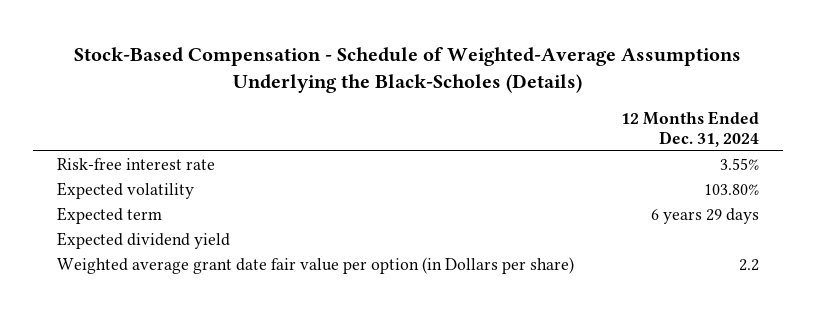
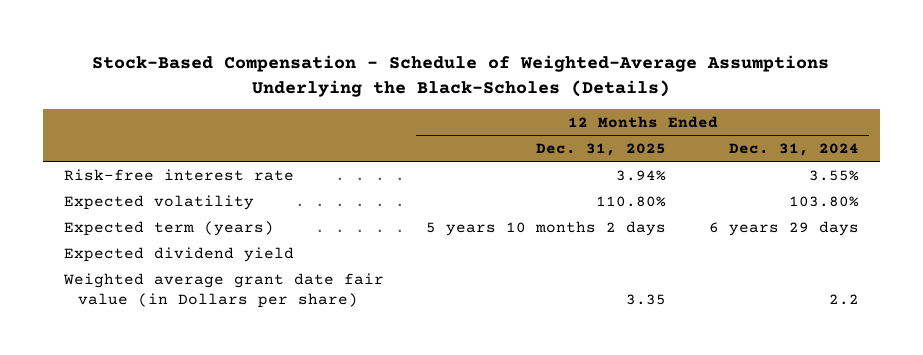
none -> [536,143,667,157] Dec. 31, 2025
[56,207,162,225] Expected term -> [64,220,275,236] Expected term (years)
[56,257,574,275] Weighted average grant date fair value per option (in Dollars per share) -> [63,272,385,309] Weighted average grant date fair value (in Dollars per share)

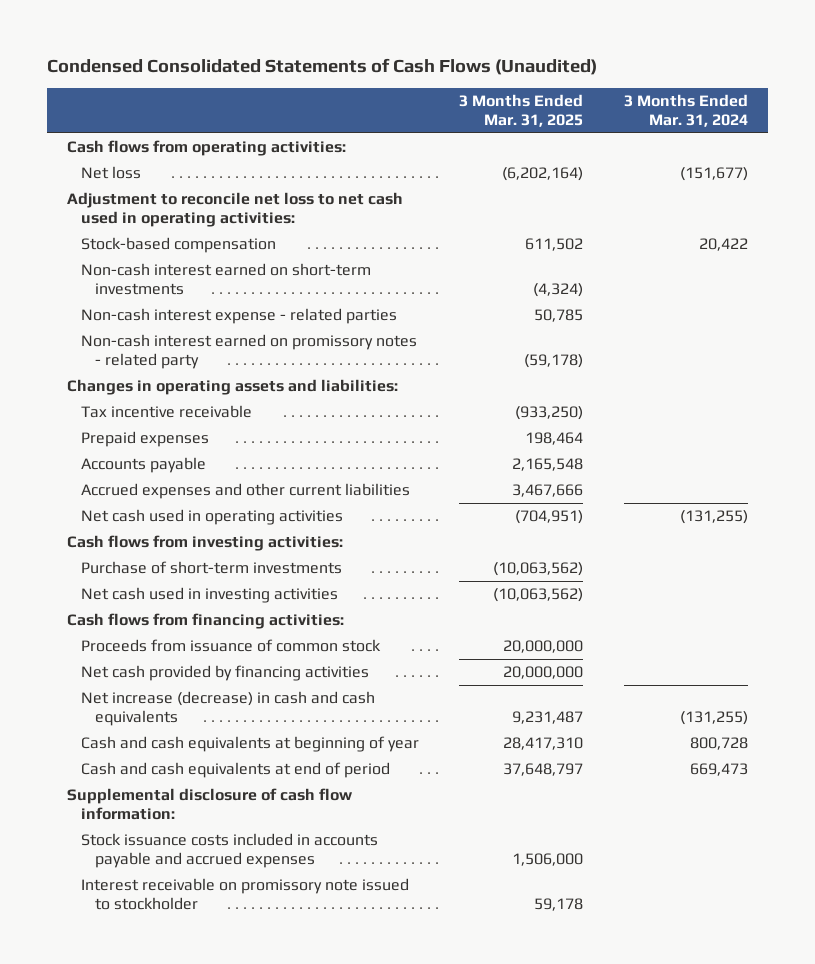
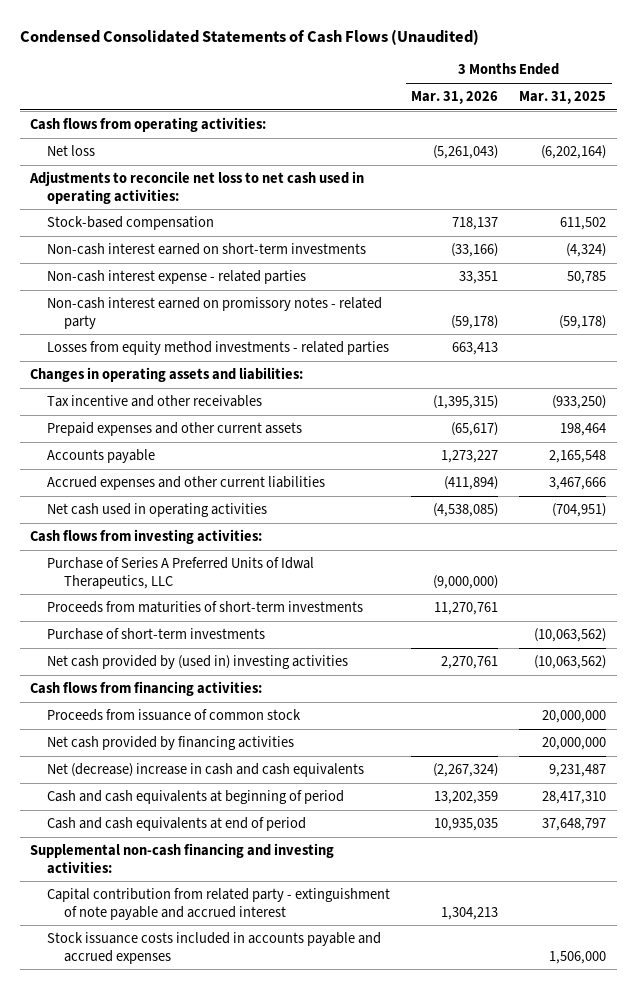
[623,94,748,128] 3 Months Ended Mar. 31, 2024 -> none
none -> [411,91,499,105] Mar. 31, 2026
[67,192,404,228] Adjustment to reconcile net loss to net cash used in operating activities: -> [29,171,365,204] Adjustments to reconcile net loss to net cash used in operating activities:
none -> [47,341,390,356] Losses from equity method investments - related parties
[81,405,253,419] Tax incentive receivable -> [47,395,263,408] Tax incentive and other receivables
[81,431,210,448] Prepaid expenses -> [47,422,303,437] Prepaid expenses and other current assets
none -> [47,557,315,589] Purchase of Series A Preferred Units of Idwal Therapeutics, LLC
none -> [47,601,364,614] Proceeds from maturities of short-term investments
[81,587,339,604] Net cash used in investing activities -> [47,655,349,670] Net cash provided by (used in) investing activities
[81,691,376,727] Net increase (decrease) in cash and cash equivalents -> [47,763,365,778] Net (decrease) increase in cash and cash equivalents
[81,736,420,753] Cash and cash equivalents at beginning of year -> [47,790,345,805] Cash and cash equivalents at beginning of period
[67,788,354,821] Supplemental disclosure of cash flow information: -> [30,843,335,874] Supplemental non-cash financing and investing activities:
none -> [47,888,391,920] Capital contribution from related party - extinguishment of note payable and accrued interest
[81,878,410,911] Interest receivable on promissory note issued to stockholder -> none

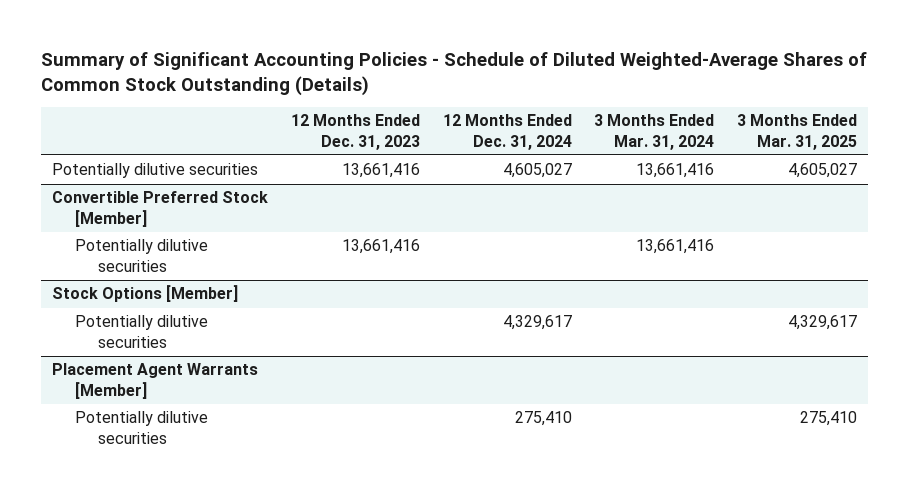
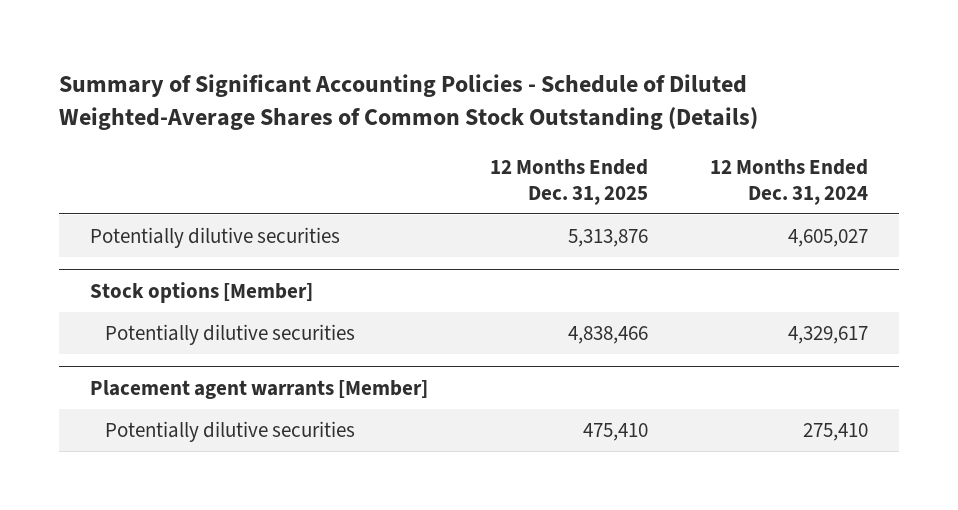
[291,114,421,150] 12 Months Ended Dec. 31, 2023 -> none
[594,114,715,150] 3 Months Ended Mar. 31, 2024 -> none
[737,114,858,150] 3 Months Ended Mar. 31, 2025 -> none
none -> [490,158,649,205] 12 Months Ended Dec. 31, 2025
[52,191,269,227] Convertible Preferred Stock [Member] -> none
[75,239,209,272] Potentially dilutive securities -> none
[52,285,239,303] Stock Options [Member] -> [90,281,314,303] Stock options [Member]
[52,363,259,399] Placement Agent Warrants [Member] -> [90,379,429,399] Placement agent warrants [Member]

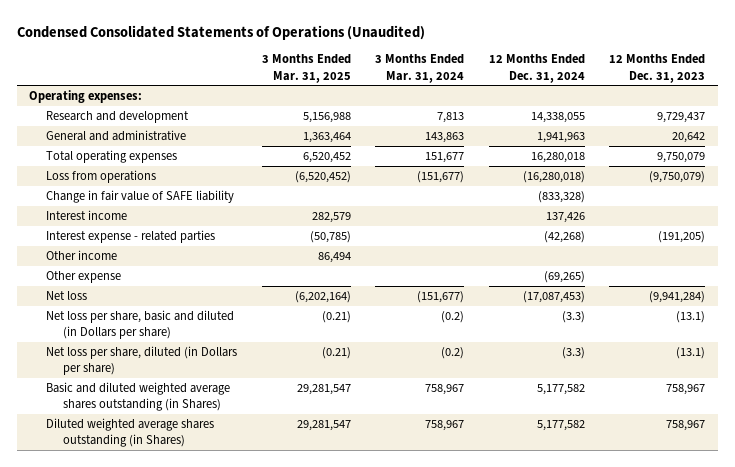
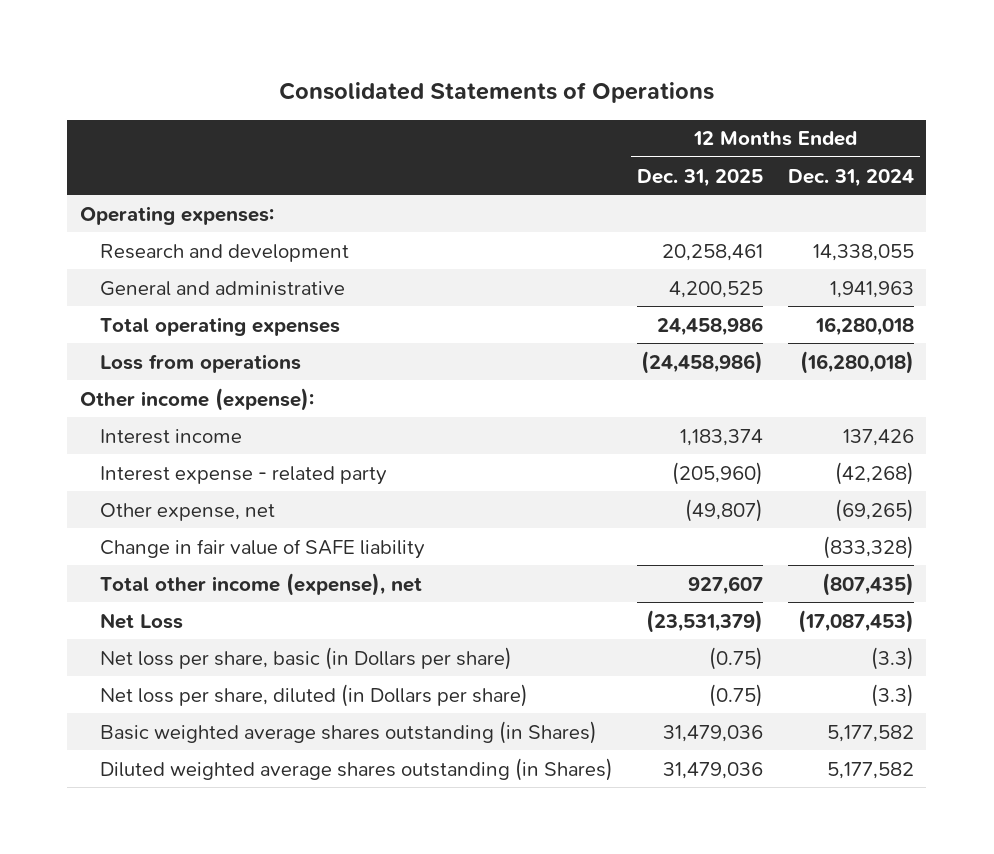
[16,24,425,40] Condensed Consolidated Statements of Operations (Unaudited) -> [278,82,714,104] Consolidated Statements of Operations
[261,54,351,83] 3 Months Ended Mar. 31, 2025 -> none
[375,54,465,83] 3 Months Ended Mar. 31, 2024 -> none
[609,54,706,83] 12 Months Ended Dec. 31, 2023 -> none
none -> [637,168,764,187] Dec. 31, 2025
none -> [79,387,314,411] Other income (expense):
[46,250,118,261] Other income -> none
[46,230,216,244] Interest expense - related parties -> [99,465,387,485] Interest expense - related party
[46,271,122,284] Other expense -> [99,502,275,521] Other expense, net
[46,190,235,204] Change in fair value of SAFE liability -> [99,538,425,559] Change in fair value of SAFE liability
none -> [99,572,422,596] Total other income (expense), net
[46,291,88,301] Net loss -> [99,612,183,629] Net Loss
[46,310,235,340] Net loss per share, basic and diluted (in Dollars per share) -> [99,646,512,670] Net loss per share, basic (in Dollars per share)
[46,382,231,412] Basic and diluted weighted average shares outstanding (in Shares) -> [99,720,597,744] Basic weighted average shares outstanding (in Shares)

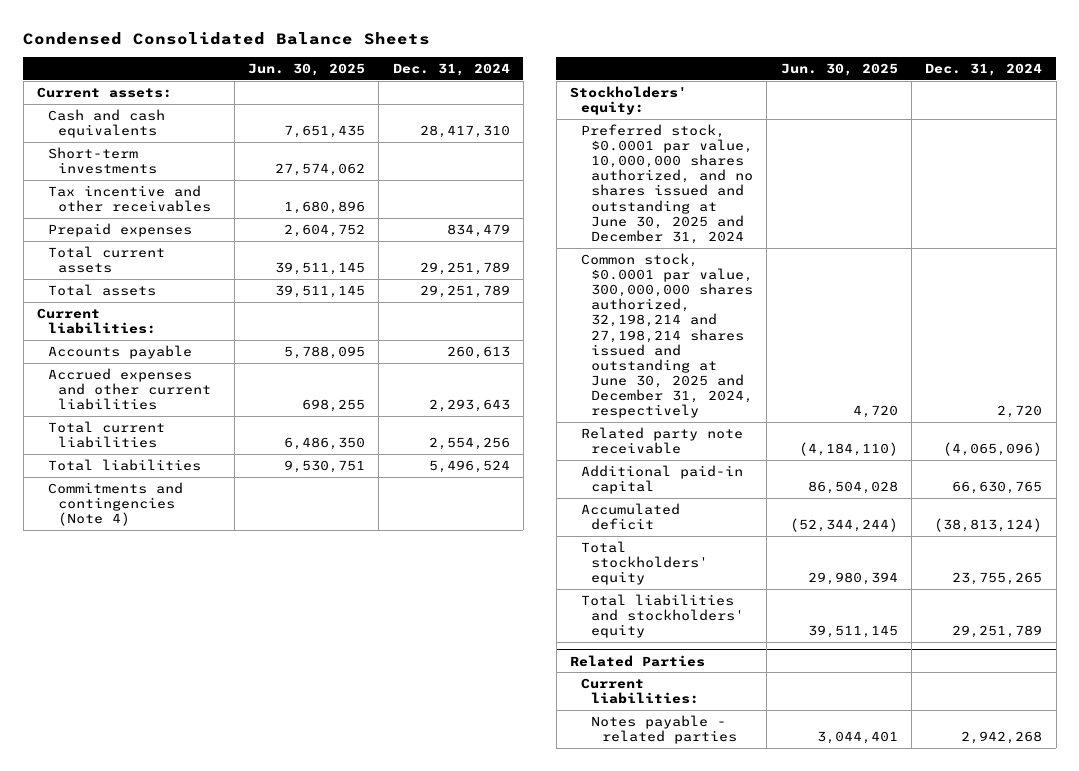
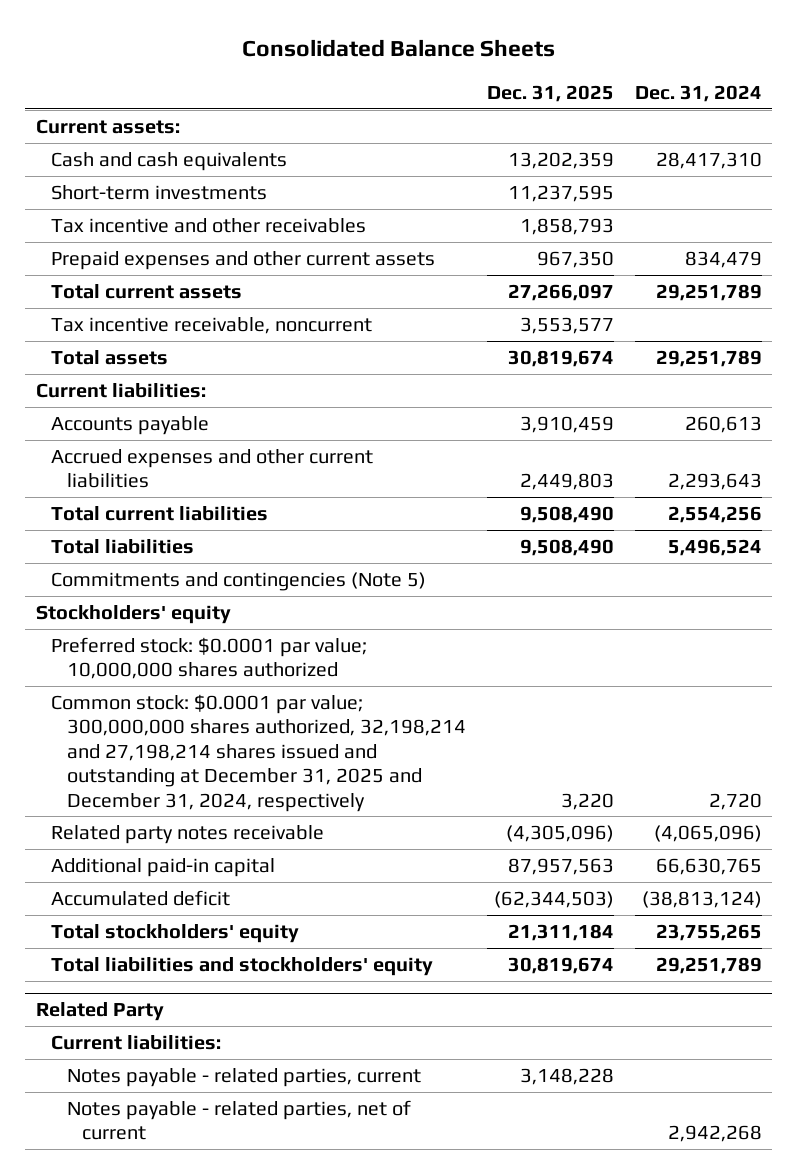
[23,31,431,45] Condensed Consolidated Balance Sheets -> [241,39,555,58] Consolidated Balance Sheets
[248,62,366,76] Jun. 30, 2025 -> none
none -> [486,84,614,102] Dec. 31, 2025
[47,222,192,237] Prepaid expenses -> [51,250,436,270] Prepaid expenses and other current assets
none -> [51,316,373,334] Tax incentive receivable, noncurrent
[47,481,183,527] Commitments and contingencies (Note 4) -> [51,571,427,591] Commitments and contingencies (Note 5)
[569,85,687,116] Stockholders' equity: -> [35,604,231,624] Stockholders' equity
[580,123,754,244] Preferred stock, $0.0001 par value, 10,000,000 shares authorized, and no shares issued and outstanding at June 30, 2025 and December 31, 2024 -> [51,636,368,680] Preferred stock: $0.0001 par value; 10,000,000 shares authorized
[580,252,754,419] Common stock, $0.0001 par value, 300,000,000 shares authorized, 32,198,214 and 27,198,214 shares issued and outstanding at June 30, 2025 and December 31, 2024, respectively -> [51,693,466,812] Common stock: $0.0001 par value; 300,000,000 shares authorized, 32,198,214 and 27,198,214 shares issued and outstanding at December 31, 2025 and December 31, 2024, respectively
[580,426,743,455] Related party note receivable -> [51,824,325,844] Related party notes receivable
[569,654,705,667] Related Parties -> [35,1002,164,1022] Related Party
none -> [66,1067,421,1087] Notes payable - related parties, current
[591,714,737,745] Notes payable - related parties -> [66,1099,411,1141] Notes payable - related parties, net of current

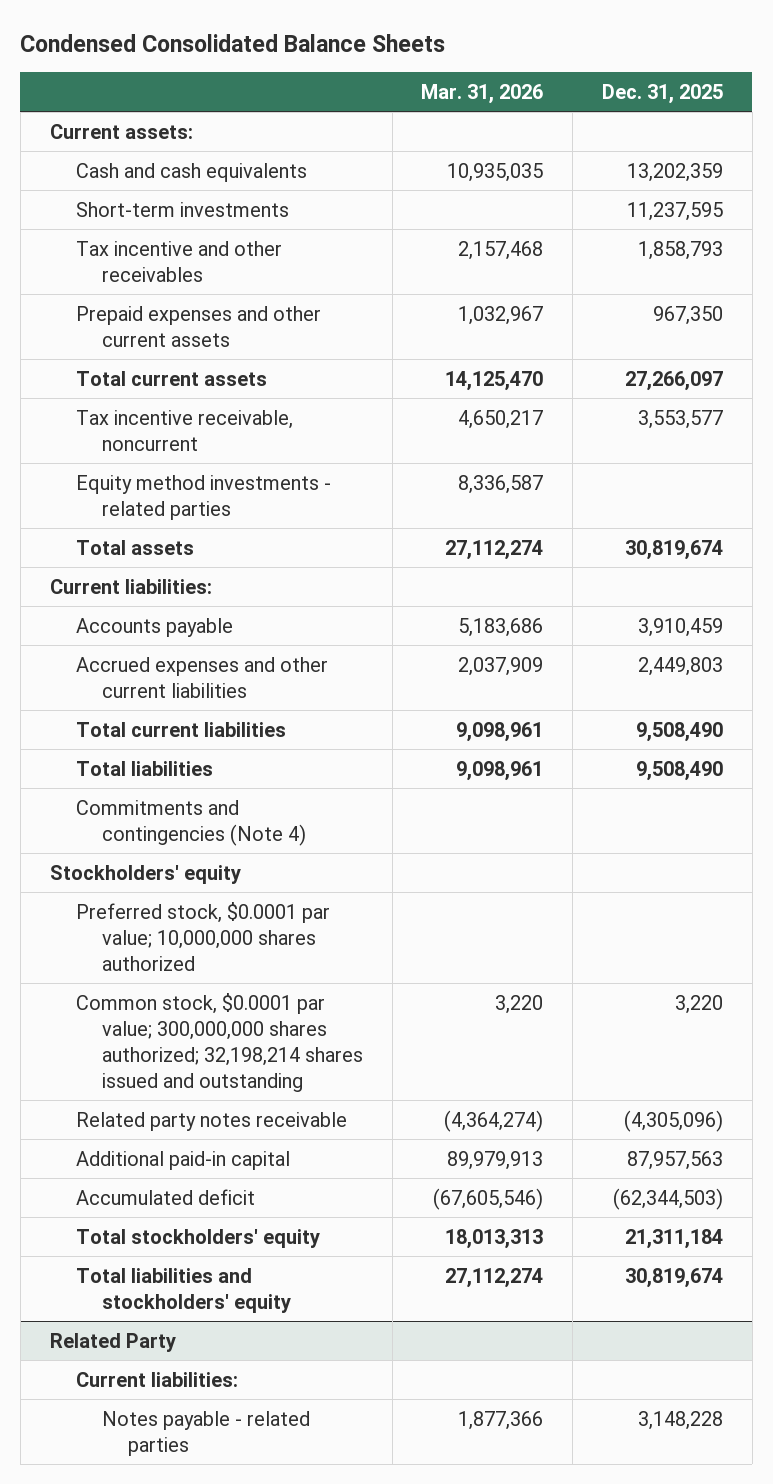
[241,39,555,58] Consolidated Balance Sheets -> [20,33,446,52] Condensed Consolidated Balance Sheets
[634,84,762,102] Dec. 31, 2024 -> none
none -> [421,83,544,104] Mar. 31, 2026
none -> [75,474,331,520] Equity method investments - related parties
[51,571,427,591] Commitments and contingencies (Note 5) -> [75,799,307,846] Commitments and contingencies (Note 4)
[51,636,368,680] Preferred stock: $0.0001 par value; 10,000,000 shares authorized -> [75,901,330,971] Preferred stock, $0.0001 par value; 10,000,000 shares authorized
[51,693,466,812] Common stock: $0.0001 par value; 300,000,000 shares authorized, 32,198,214 and 27,198,214 shares issued and outstanding at December 31, 2025 and December 31, 2024, respectively -> [75,992,364,1092] Common stock, $0.0001 par value; 300,000,000 shares authorized; 32,198,214 shares issued and outstanding
[66,1099,411,1141] Notes payable - related parties, net of current -> none
[66,1067,421,1087] Notes payable - related parties, current -> [102,1410,311,1456] Notes payable - related parties

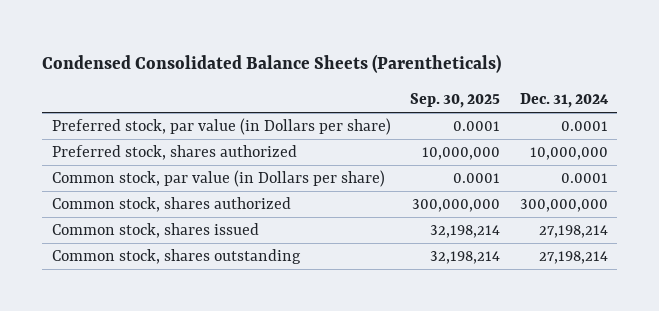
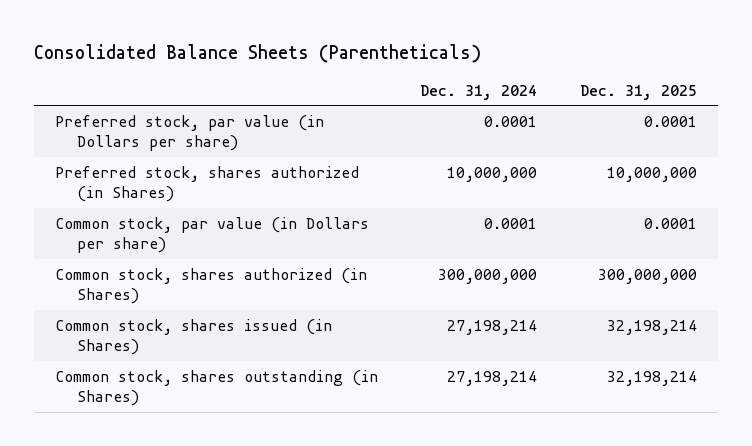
[41,53,501,73] Condensed Consolidated Balance Sheets (Parentheticals) -> [33,43,481,63] Consolidated Balance Sheets (Parentheticals)
[410,93,501,109] Sep. 30, 2025 -> none
none -> [580,84,698,100] Dec. 31, 2025
[51,144,297,160] Preferred stock, shares authorized -> [54,165,359,203] Preferred stock, shares authorized (in Shares)
[51,196,291,212] Common stock, shares authorized -> [54,267,367,305] Common stock, shares authorized (in Shares)
[51,222,259,238] Common stock, shares issued -> [54,318,332,356] Common stock, shares issued (in Shares)
[51,248,301,264] Common stock, shares outstanding -> [54,369,378,407] Common stock, shares outstanding (in Shares)

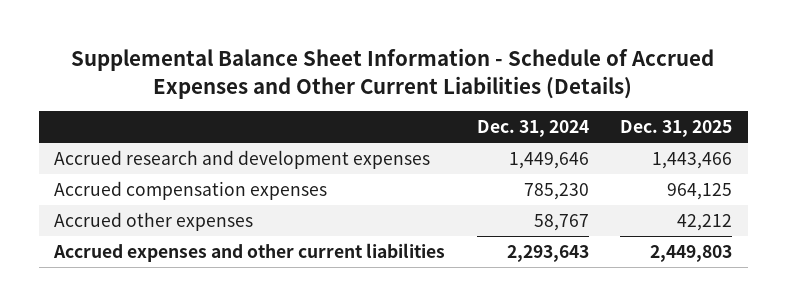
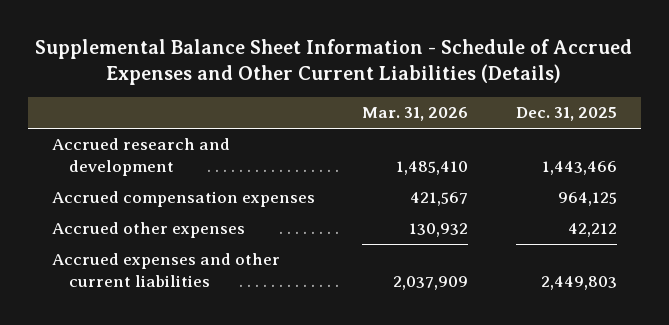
[476,120,589,138] Dec. 31, 2024 -> none
none -> [362,107,469,122] Mar. 31, 2026
[54,149,431,169] Accrued research and development expenses -> [51,138,230,176] Accrued research and development

